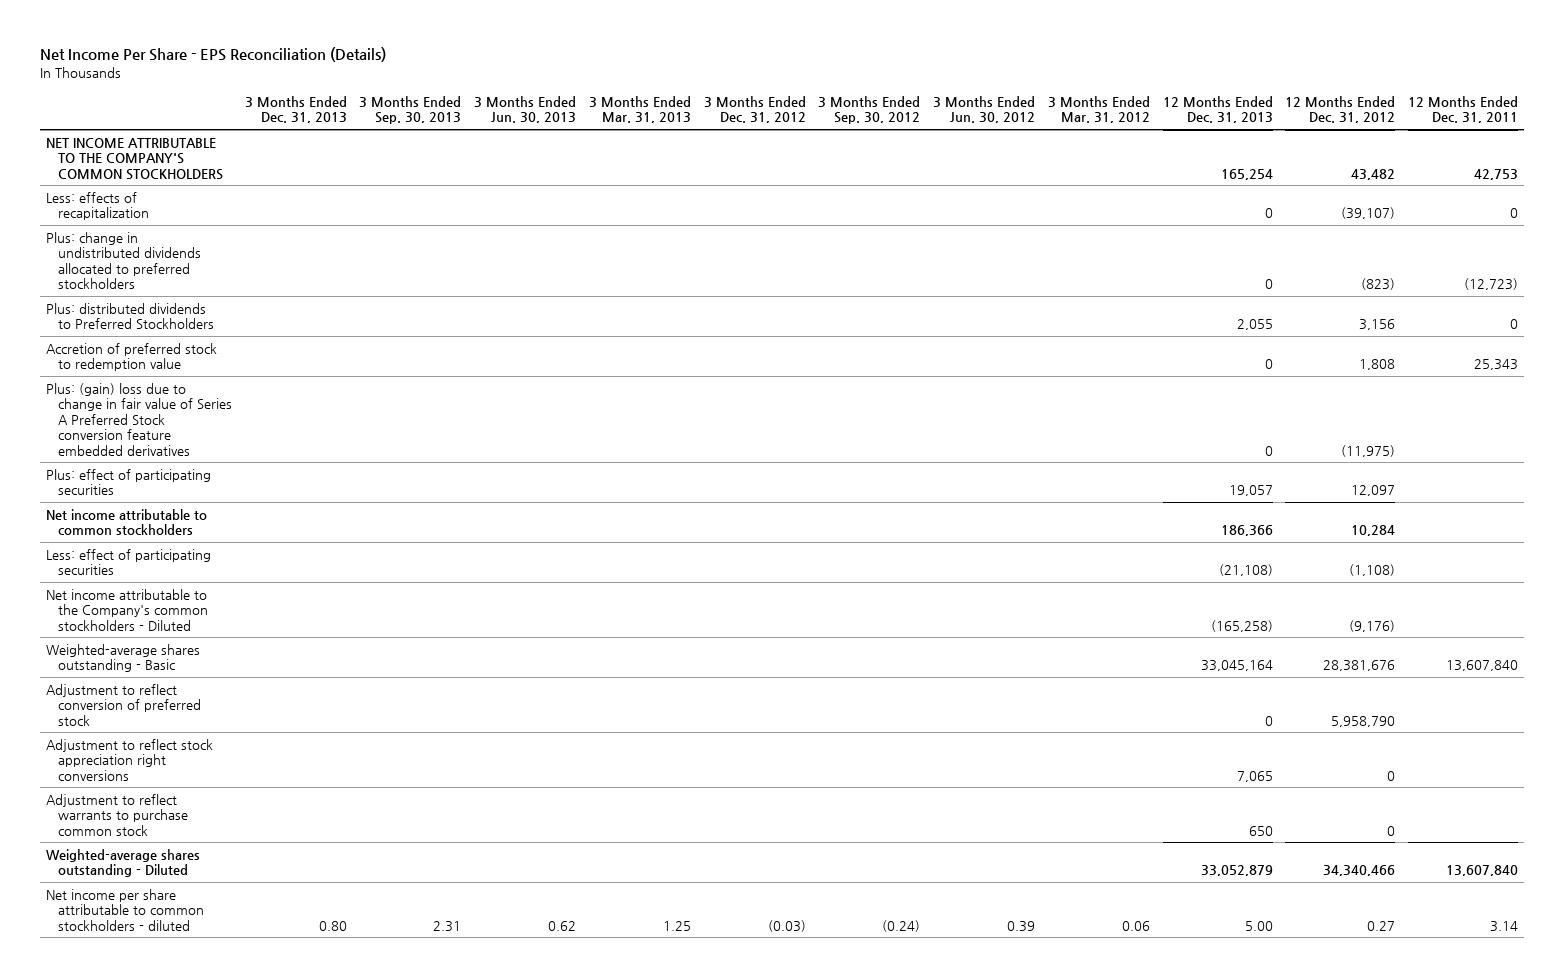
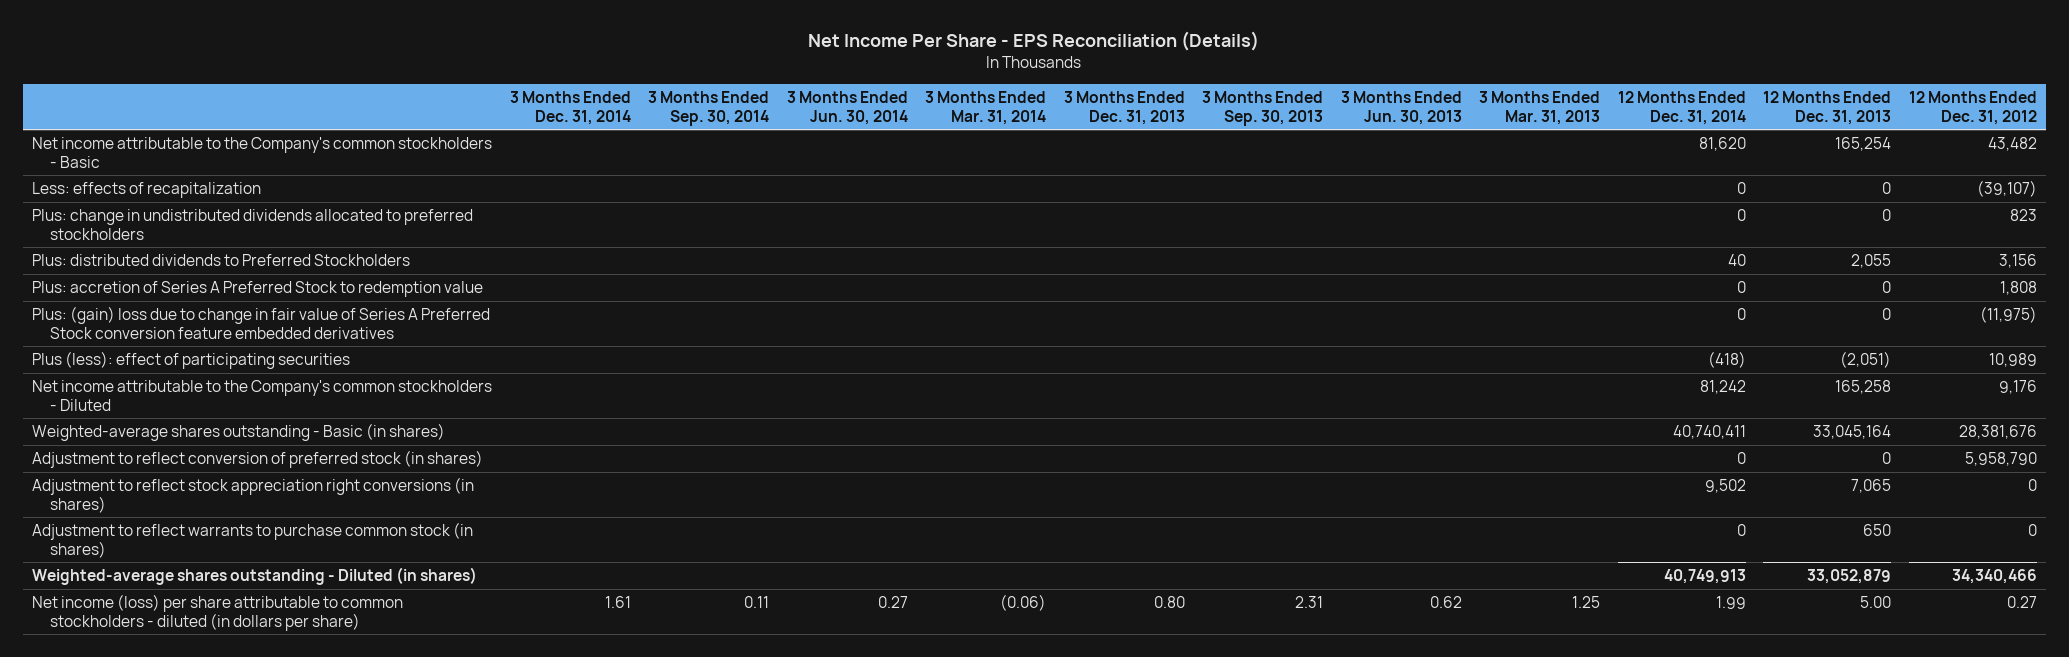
[703,95,806,124] 3 Months Ended Dec. 31, 2012 -> none
[818,95,921,125] 3 Months Ended Sep. 30, 2012 -> none
[933,95,1036,124] 3 Months Ended Jun. 30, 2012 -> none
[1047,95,1150,124] 3 Months Ended Mar. 31, 2012 -> none
[1408,95,1519,124] 12 Months Ended Dec. 31, 2011 -> none
none -> [509,90,631,125] 3 Months Ended Dec. 31, 2014
none -> [648,90,770,126] 3 Months Ended Sep. 30, 2014
none -> [786,90,908,125] 3 Months Ended Jun. 30, 2014
none -> [925,90,1047,125] 3 Months Ended Mar. 31, 2014
none -> [1617,90,1746,125] 12 Months Ended Dec. 31, 2014
[46,137,223,180] NET INCOME ATTRIBUTABLE TO THE COMPANY'S COMMON STOCKHOLDERS -> [32,137,493,168] Net income attributable to the Company's common stockholders - Basic
[1361,278,1396,291] (823) -> [2009,209,2037,222] 823
[46,342,218,372] Accretion of preferred stock to redemption value -> [32,281,484,298] Plus: accretion of Series A Preferred Stock to redemption value
[46,508,208,536] Net income attributable to common stockholders -> none
[46,548,212,576] Less: effect of participating securities -> none
[46,468,212,496] Plus: effect of participating securities -> [32,351,351,370] Plus (less): effect of participating securities
[1228,485,1273,497] 19,057 -> [1840,351,1892,369] (2,051)
[1351,485,1396,497] 12,097 -> [1988,353,2037,368] 10,989
[1210,619,1273,632] (165,258) -> [1835,380,1892,395] 165,258
[1349,619,1396,632] (9,176) -> [1998,380,2037,395] 9,176
[46,643,201,673] Weighted-average shares outstanding - Basic -> [32,423,446,442] Weighted-average shares outstanding - Basic (in shares)
[46,683,201,726] Adjustment to reflect conversion of preferred stock -> [32,450,484,469] Adjustment to reflect conversion of preferred stock (in shares)
[46,738,214,781] Adjustment to reflect stock appreciation right conversions -> [32,477,475,513] Adjustment to reflect stock appreciation right conversions (in shares)
[46,793,188,836] Adjustment to reflect warrants to purchase common stock -> [32,522,474,558] Adjustment to reflect warrants to purchase common stock (in shares)
[46,848,201,878] Weighted-average shares outstanding - Diluted -> [32,567,478,586] Weighted-average shares outstanding - Diluted (in shares)
[46,888,204,931] Net income per share attributable to common stockholders - diluted -> [32,594,404,631] Net income (loss) per share attributable to common stockholders - diluted (in dollars per share)

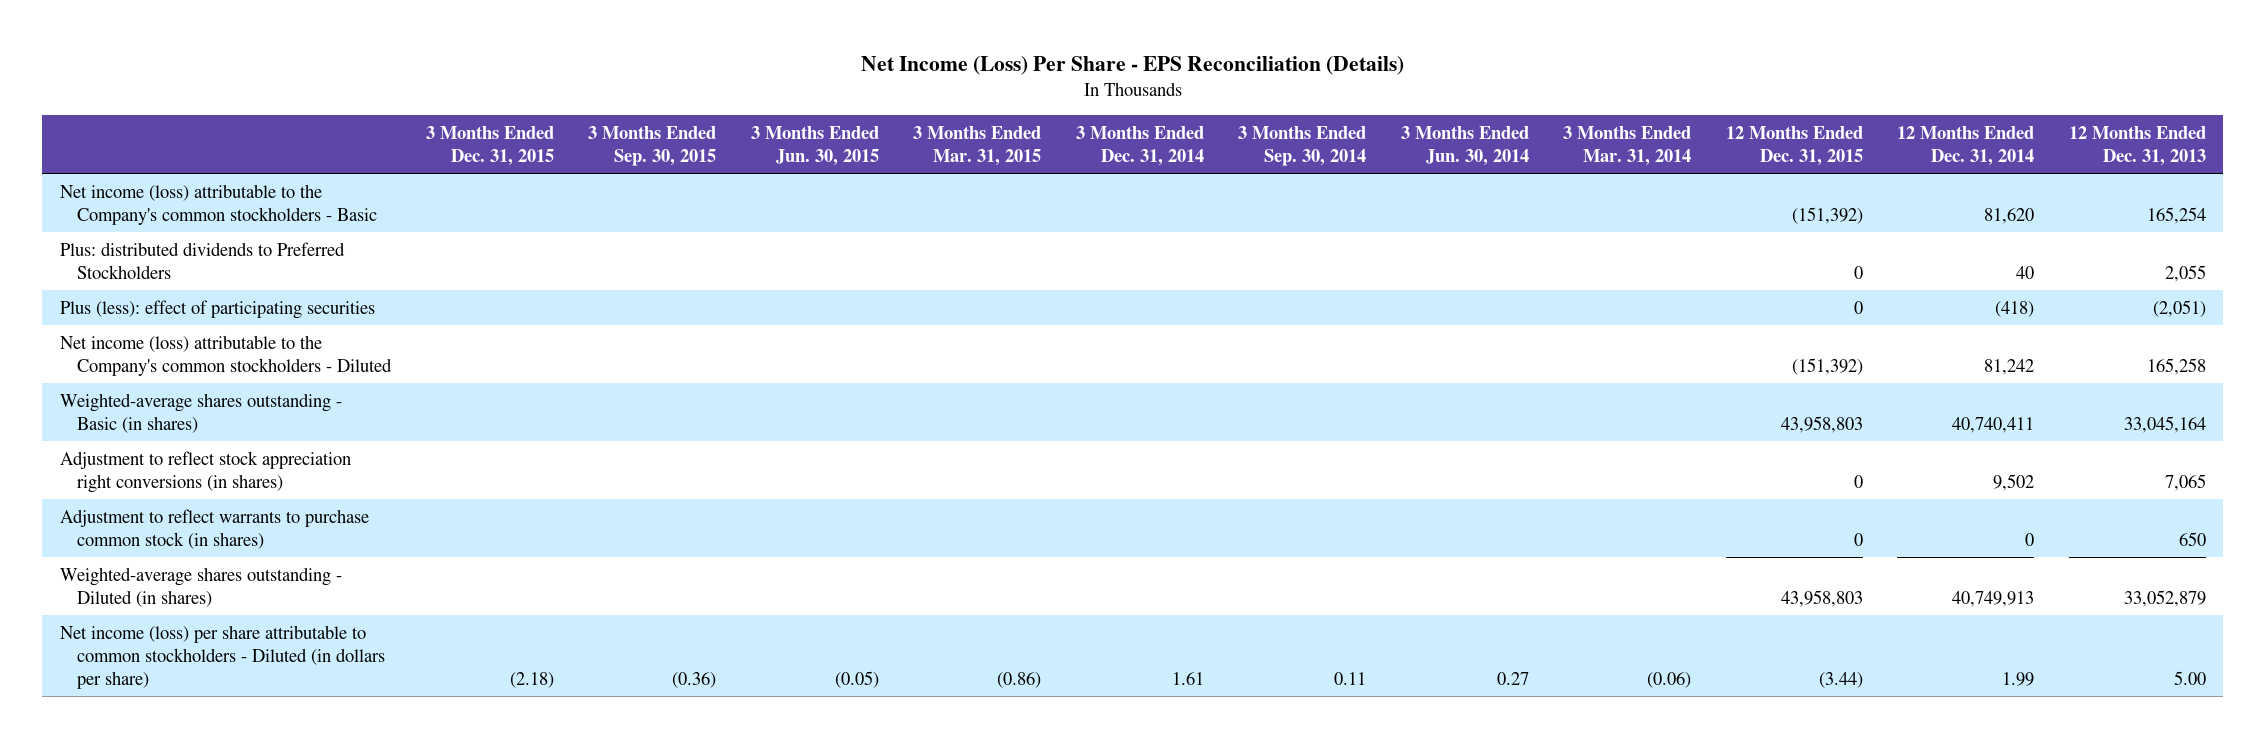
[808,31,1260,52] Net Income Per Share - EPS Reconciliation (Details) -> [860,56,1404,76] Net Income (Loss) Per Share - EPS Reconciliation (Details)
[1063,90,1185,125] 3 Months Ended Dec. 31, 2013 -> none
[1202,90,1324,126] 3 Months Ended Sep. 30, 2013 -> none
[1340,90,1462,125] 3 Months Ended Jun. 30, 2013 -> none
[1479,90,1601,125] 3 Months Ended Mar. 31, 2013 -> none
[1908,90,2037,125] 12 Months Ended Dec. 31, 2012 -> none
none -> [425,125,554,166] 3 Months Ended Dec. 31, 2015
none -> [588,125,717,166] 3 Months Ended Sep. 30, 2015
none -> [750,125,879,166] 3 Months Ended Jun. 30, 2015
none -> [913,125,1042,166] 3 Months Ended Mar. 31, 2015
none -> [1725,125,1863,166] 12 Months Ended Dec. 31, 2015
[32,182,262,199] Less: effects of recapitalization -> none
[32,209,474,240] Plus: change in undistributed dividends allocated to preferred stockholders -> none
[32,137,493,168] Net income attributable to the Company's common stockholders - Basic -> [59,183,378,225] Net income (loss) attributable to the Company's common stockholders - Basic
[32,281,484,298] Plus: accretion of Series A Preferred Stock to redemption value -> none
[32,306,491,339] Plus: (gain) loss due to change in fair value of Series A Preferred Stock conversion feature embedded derivatives -> none
[32,380,493,411] Net income attributable to the Company's common stockholders - Diluted -> [59,334,393,376] Net income (loss) attributable to the Company's common stockholders - Diluted
[32,450,484,469] Adjustment to reflect conversion of preferred stock (in shares) -> none
[32,594,404,631] Net income (loss) per share attributable to common stockholders - diluted (in dollars per share) -> [59,624,386,689] Net income (loss) per share attributable to common stockholders - Diluted (in dollars per share)

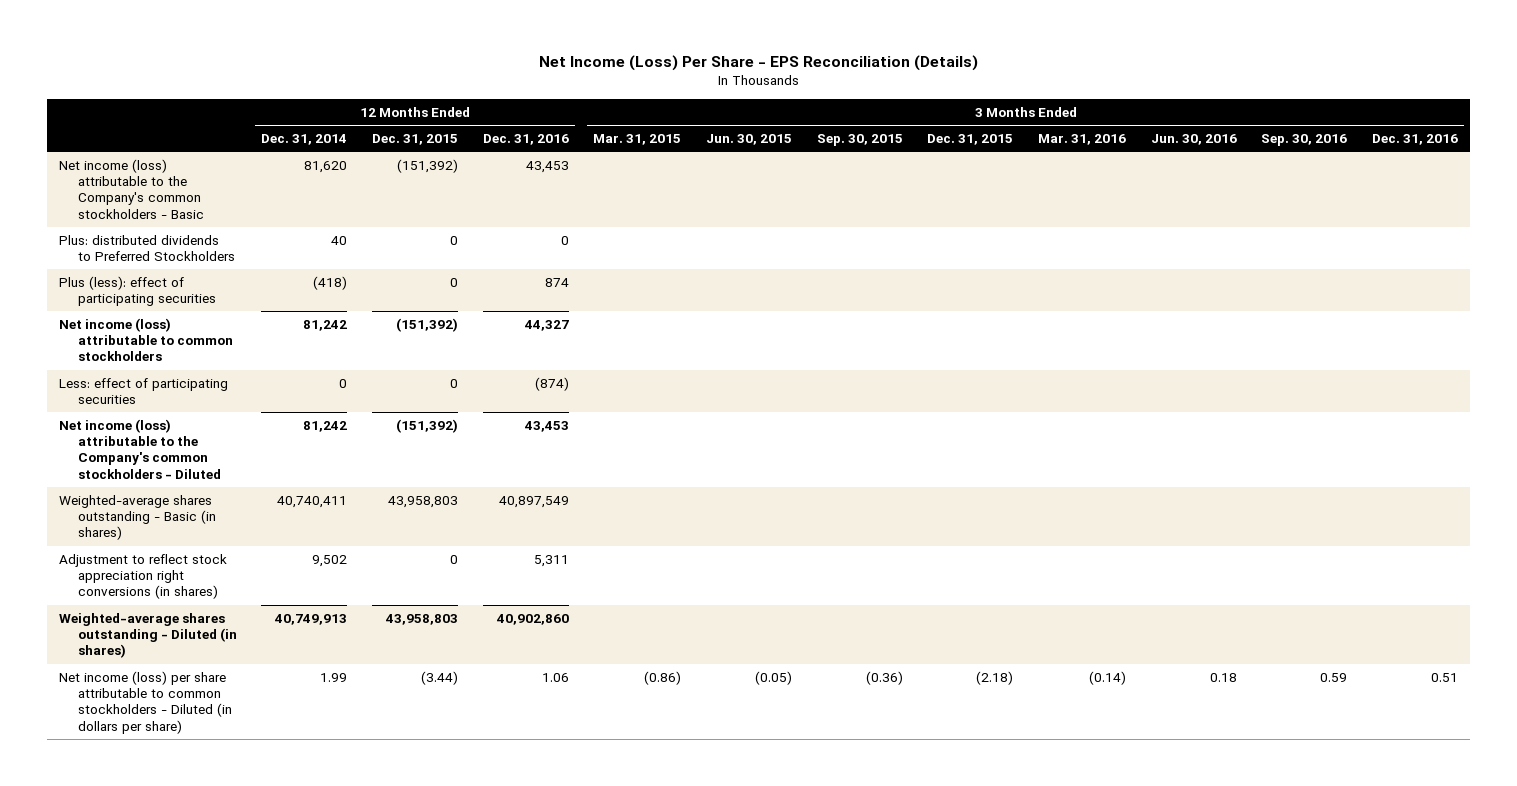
[1075,125,1204,166] 3 Months Ended Dec. 31, 2014 -> none
[1238,125,1367,166] 3 Months Ended Sep. 30, 2014 -> none
[1400,125,1529,166] 3 Months Ended Jun. 30, 2014 -> none
[1563,125,1692,166] 3 Months Ended Mar. 31, 2014 -> none
[2068,125,2206,166] 12 Months Ended Dec. 31, 2013 -> none
none -> [482,133,569,145] Dec. 31, 2016
none -> [1038,133,1127,145] Mar. 31, 2016
none -> [1150,133,1237,145] Jun. 30, 2016
none -> [1261,133,1348,146] Sep. 30, 2016
none -> [1372,133,1459,145] Dec. 31, 2016
none -> [58,317,233,362] Net income (loss) attributable to common stockholders
none -> [58,377,228,405] Less: effect of participating securities
[59,508,369,549] Adjustment to reflect warrants to purchase common stock (in shares) -> none

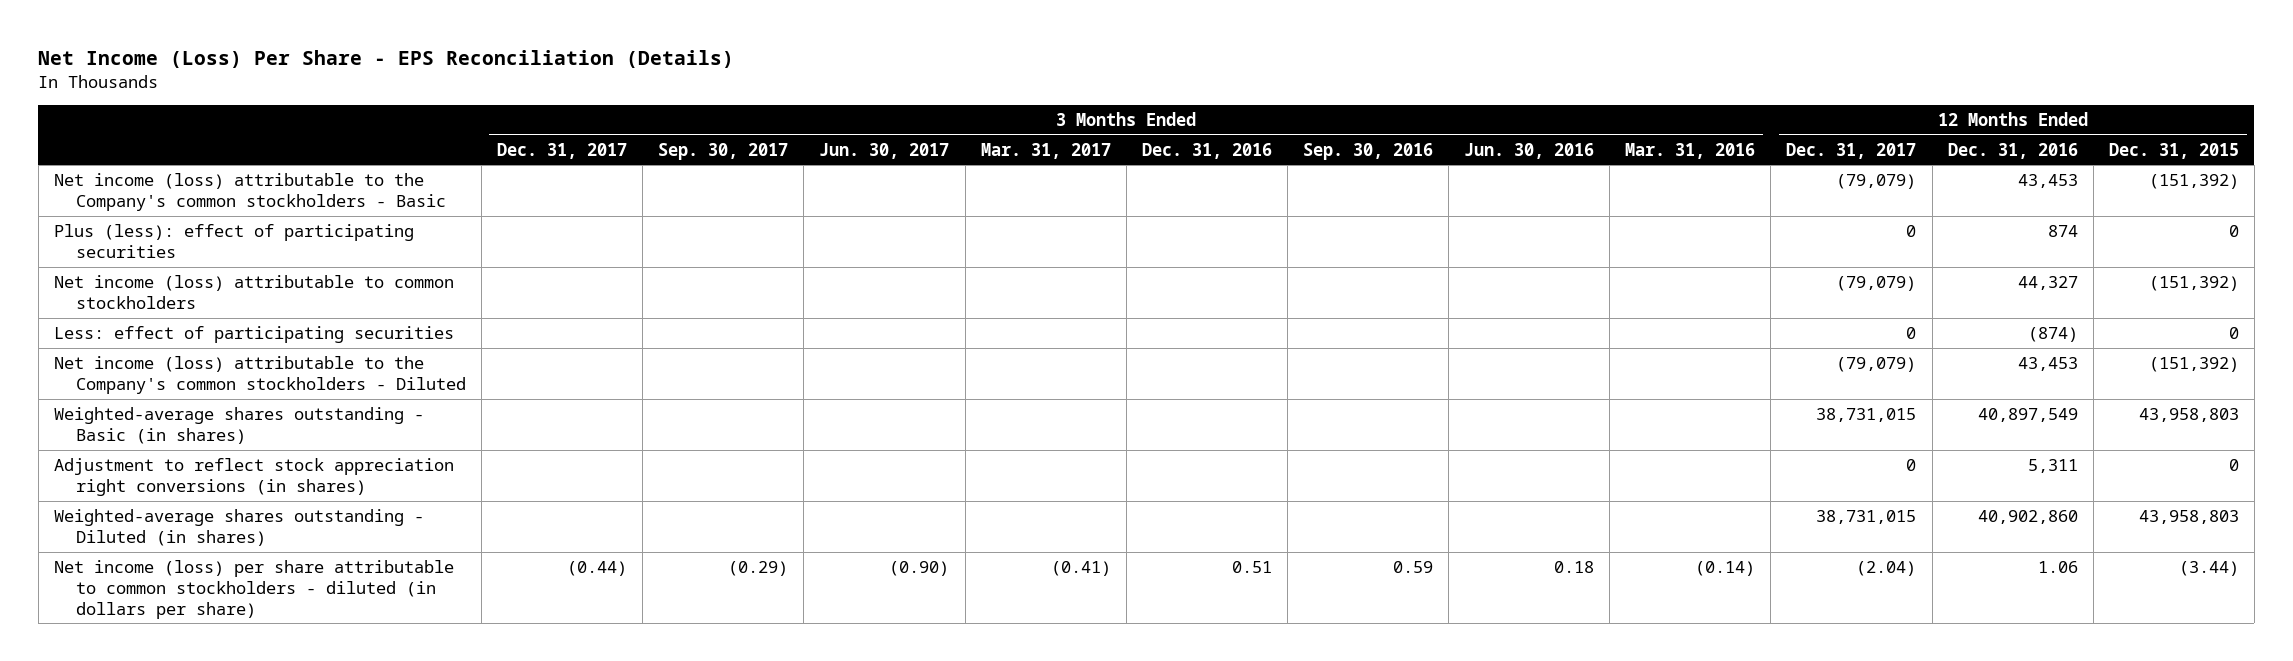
[261,133,348,145] Dec. 31, 2014 -> none
[593,133,682,145] Mar. 31, 2015 -> none
[706,133,793,145] Jun. 30, 2015 -> none
[816,133,903,146] Sep. 30, 2015 -> none
[927,133,1014,145] Dec. 31, 2015 -> none
none -> [497,142,628,159] Dec. 31, 2017
none -> [658,142,789,160] Sep. 30, 2017
none -> [819,142,950,159] Jun. 30, 2017
none -> [980,142,1111,159] Mar. 31, 2017
none -> [1786,142,1917,159] Dec. 31, 2017
[58,234,235,262] Plus: distributed dividends to Preferred Stockholders -> none
[58,670,232,734] Net income (loss) per share attributable to common stockholders - Diluted (in dollars per share) -> [54,559,455,619] Net income (loss) per share attributable to common stockholders - diluted (in dollars per share)

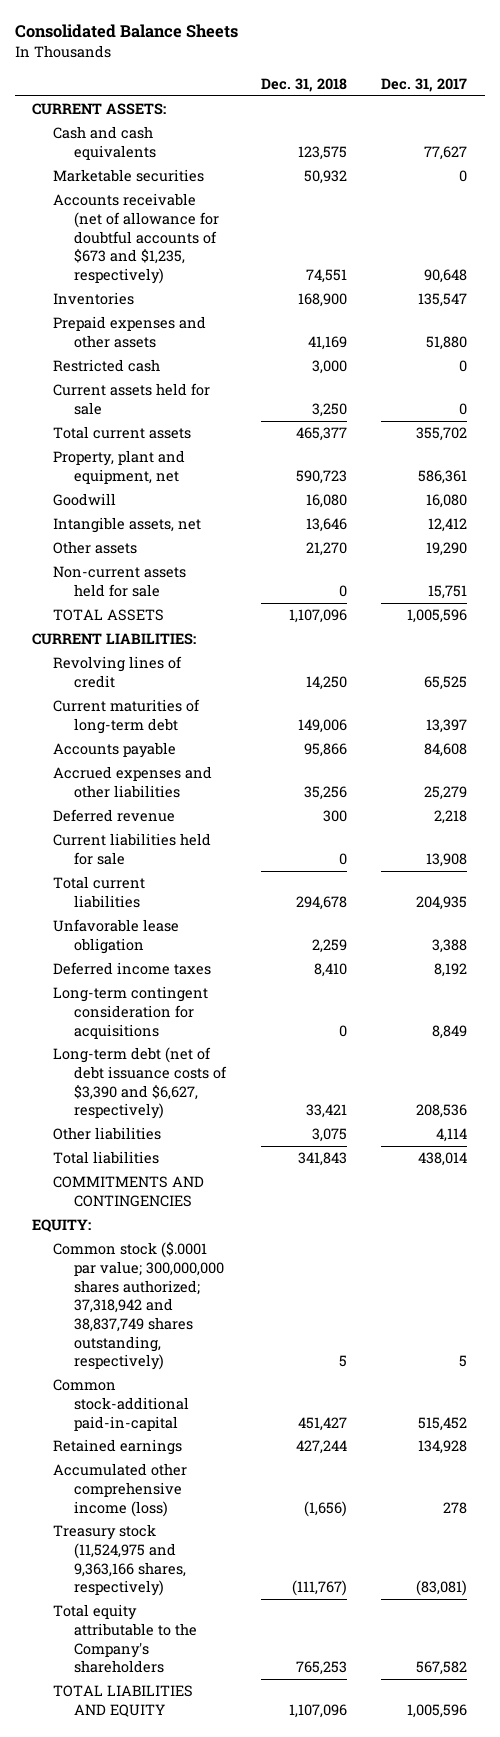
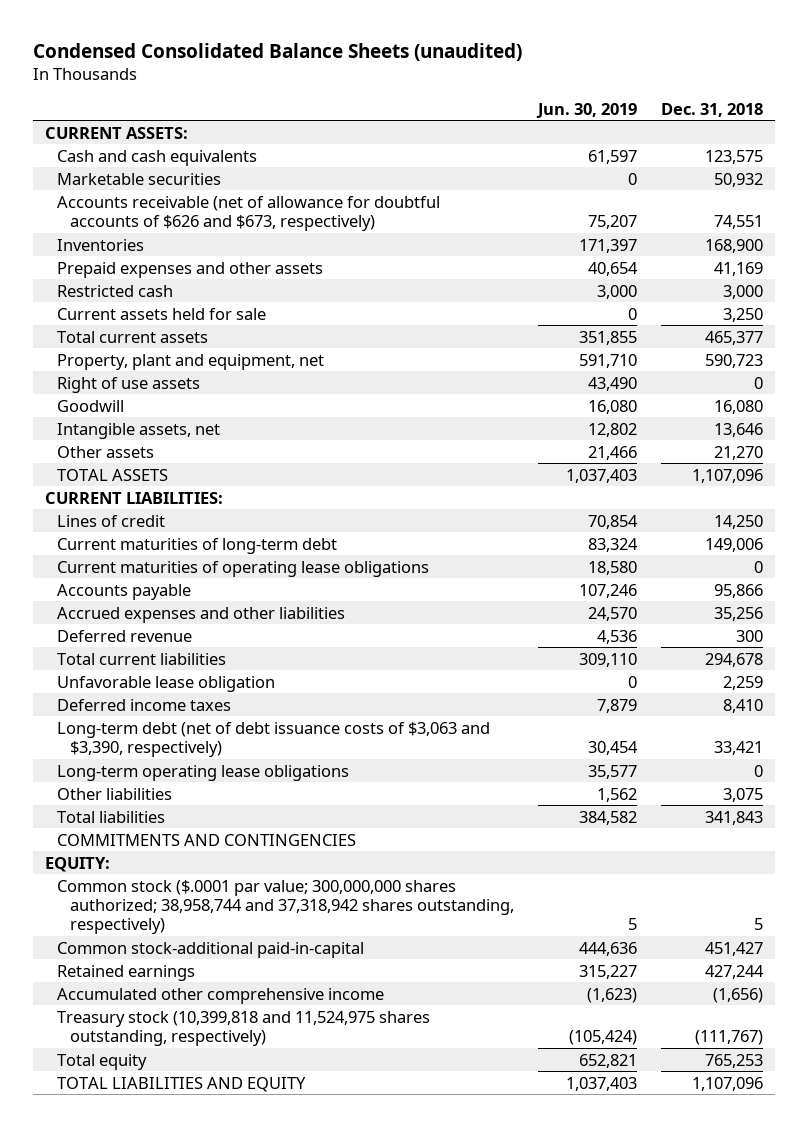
[14,24,238,39] Consolidated Balance Sheets -> [32,43,522,62] Condensed Consolidated Balance Sheets (unaudited)
[381,77,468,92] Dec. 31, 2017 -> none
none -> [536,102,638,118] Jun. 30, 2019
[53,193,219,284] Accounts receivable (net of allowance for doubtful accounts of $673 and $1,235, respectively) -> [57,195,441,231] Accounts receivable (net of allowance for doubtful accounts of $626 and $673, respectively)
none -> [57,376,201,393] Right of use assets
[53,566,187,597] Non-current assets held for sale -> none
[53,656,183,688] Revolving lines of credit -> [57,514,166,527] Lines of credit
none -> [57,560,430,577] Current maturities of operating lease obligations
[53,833,212,865] Current liabilities held for sale -> none
[53,986,209,1039] Long-term contingent consideration for acquisitions -> none
[53,1047,227,1120] Long-term debt (net of debt issuance costs of $3,390 and $6,627, respectively) -> [57,721,491,757] Long-term debt (net of debt issuance costs of $3,063 and $3,390, respectively)
none -> [57,764,350,781] Long-term operating lease obligations
[53,1242,224,1371] Common stock ($.0001 par value; 300,000,000 shares authorized; 37,318,942 and 38,837,749 shares outstanding, respectively) -> [57,879,515,935] Common stock ($.0001 par value; 300,000,000 shares authorized; 38,958,744 and 37,318,942 shares outstanding, respectively)
[53,1463,188,1517] Accumulated other comprehensive income (loss) -> [57,987,385,1004] Accumulated other comprehensive income
[53,1524,186,1597] Treasury stock (11,524,975 and 9,363,166 shares, respectively) -> [57,1010,431,1046] Treasury stock (10,399,818 and 11,524,975 shares outstanding, respectively)
[53,1604,197,1674] Total equity attributable to the Company's shareholders -> [57,1053,148,1070] Total equity

